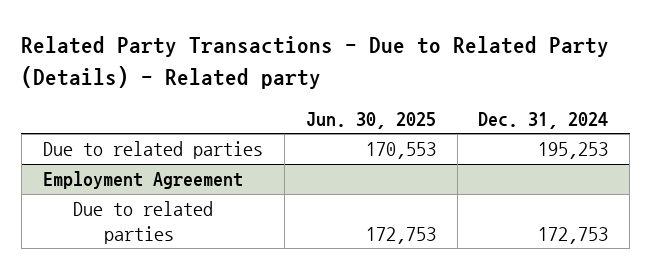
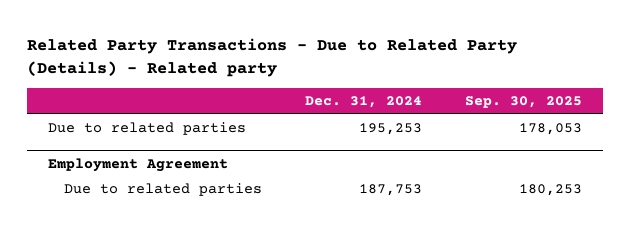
[305,112,436,130] Jun. 30, 2025 -> none
none -> [464,96,582,109] Sep. 30, 2025
[538,226,609,244] 172,753 -> [358,184,422,197] 187,753

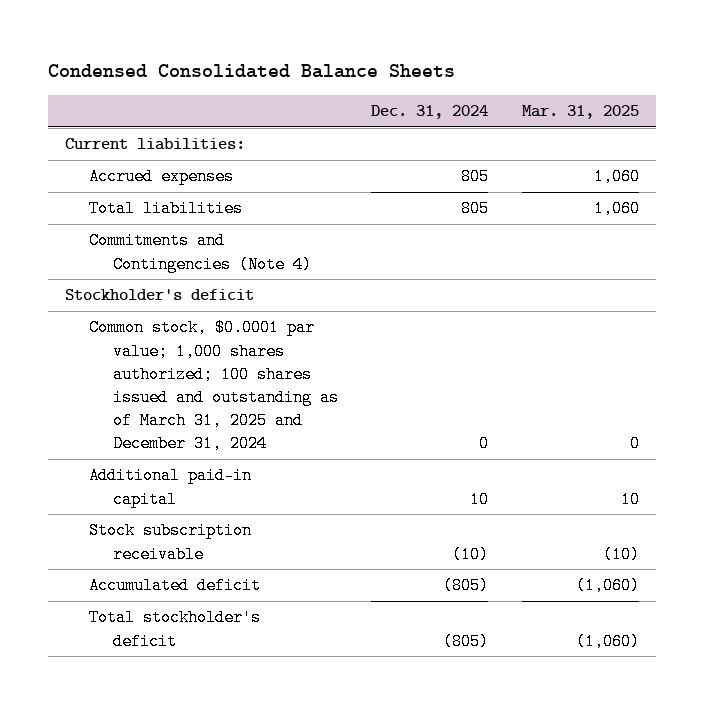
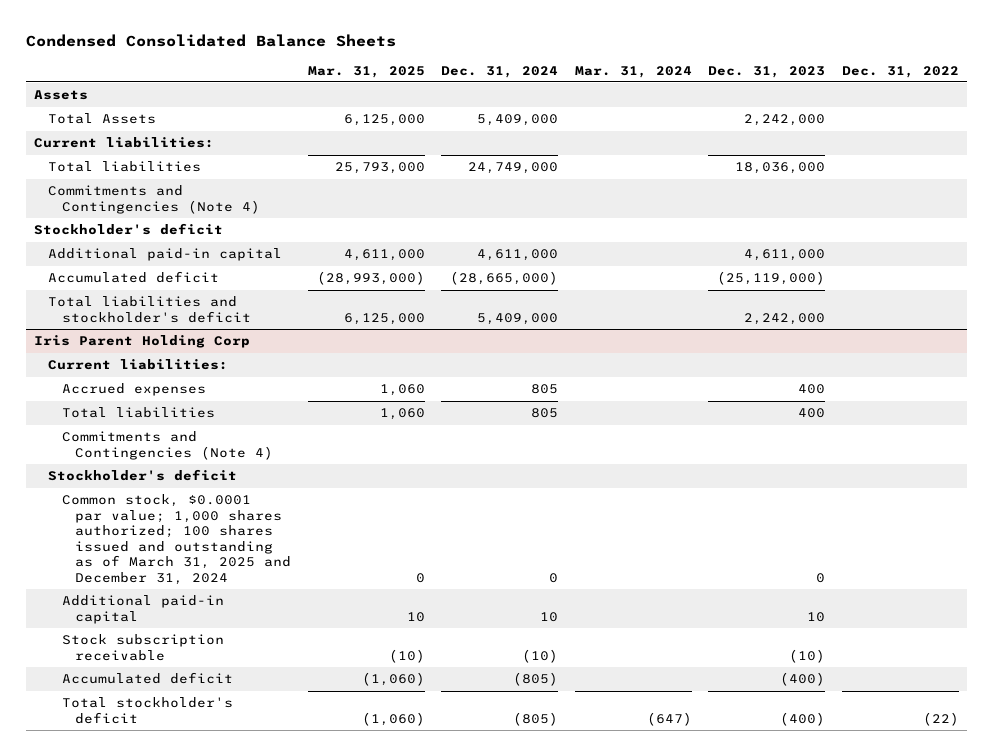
none -> [574,65,692,78] Mar. 31, 2024
none -> [708,65,826,78] Dec. 31, 2023
none -> [841,65,959,78] Dec. 31, 2022
none -> [34,90,89,101] Assets
none -> [48,113,157,125] Total Assets
none -> [48,161,202,173] Total liabilities
none -> [48,185,260,214] Commitments and Contingencies (Note 4)
none -> [34,223,224,236] Stockholder's deficit
none -> [48,248,283,262] Additional paid-in capital
none -> [48,271,220,284] Accumulated deficit
none -> [48,296,251,323] Total liabilities and stockholder's deficit
none -> [34,335,251,349] Iris Parent Holding Corp
none -> [48,359,229,371] Current liabilities:

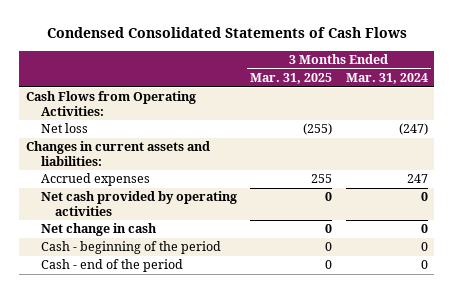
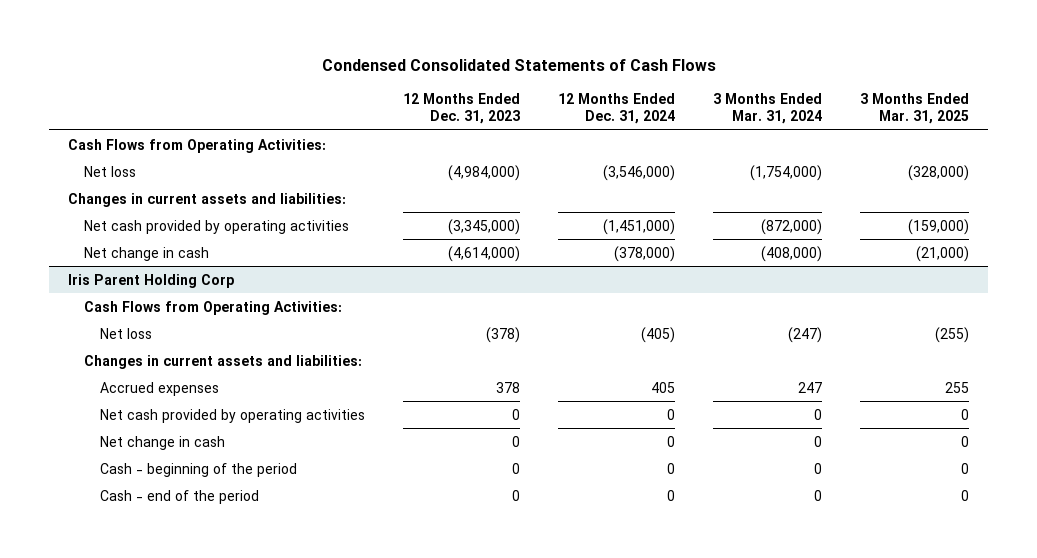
none -> [402,93,520,125] 12 Months Ended Dec. 31, 2023
none -> [557,93,675,125] 12 Months Ended Dec. 31, 2024
none -> [84,165,137,177] Net loss
none -> [68,192,347,207] Changes in current assets and liabilities:
none -> [84,219,350,234] Net cash provided by operating activities
none -> [84,246,210,261] Net change in cash
none -> [68,273,235,288] Iris Parent Holding Corp
none -> [84,300,343,315] Cash Flows from Operating Activities:

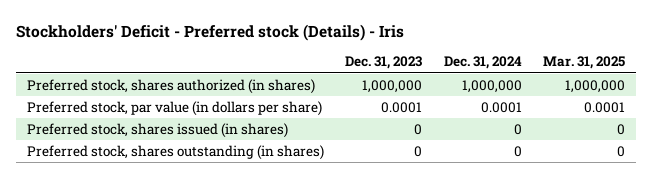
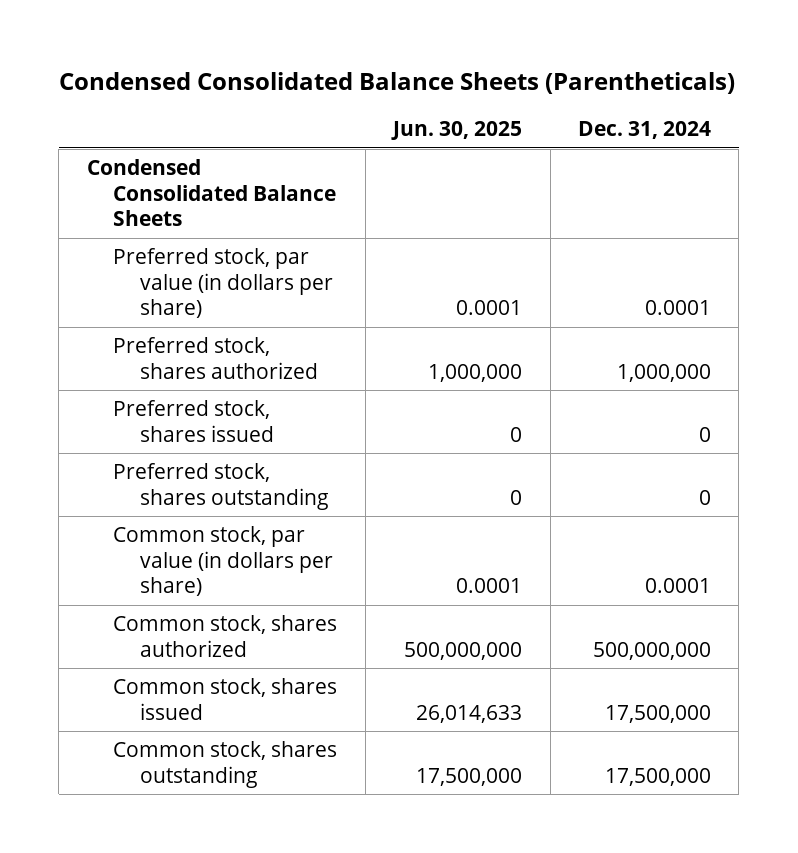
[16,23,405,41] Stockholders' Deficit - Preferred stock (Details) - Iris -> [58,72,735,95] Condensed Consolidated Balance Sheets (Parentheticals)
[345,56,423,70] Dec. 31, 2023 -> none
[543,56,626,70] Mar. 31, 2025 -> none
none -> [391,121,523,141] Jun. 30, 2025
[26,78,315,94] Preferred stock, shares authorized (in shares) -> none
none -> [86,158,337,227] Condensed Consolidated Balance Sheets
none -> [113,336,318,379] Preferred stock, shares authorized
[26,122,288,138] Preferred stock, shares issued (in shares) -> [113,399,274,442] Preferred stock, shares issued
[26,144,324,160] Preferred stock, shares outstanding (in shares) -> [113,462,329,510] Preferred stock, shares outstanding
none -> [113,525,333,597] Common stock, par value (in dollars per share)
none -> [113,614,338,657] Common stock, shares authorized
none -> [113,677,338,720] Common stock, shares issued
none -> [113,740,338,788] Common stock, shares outstanding

